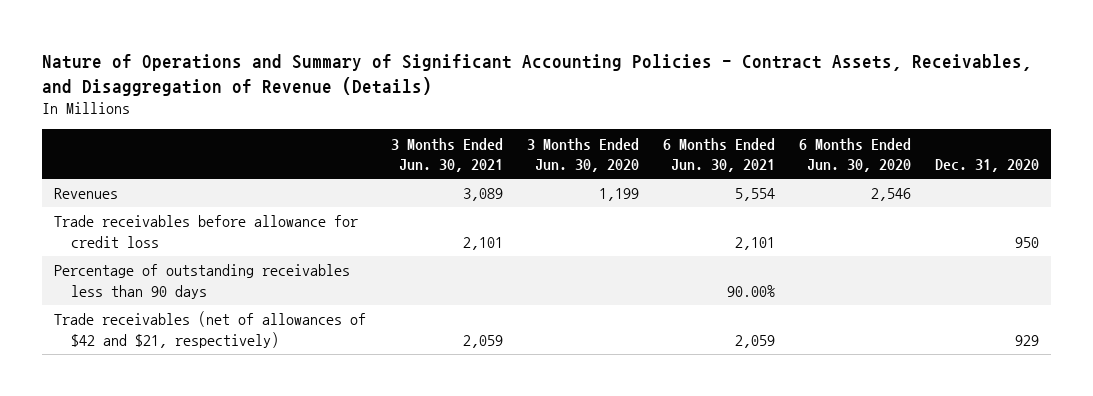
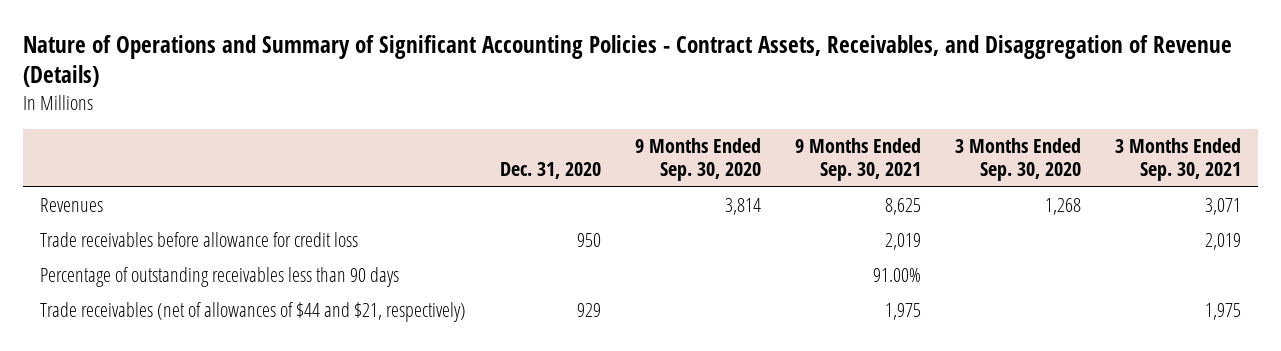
[390,137,503,173] 3 Months Ended Jun. 30, 2021 -> none
[526,137,639,173] 3 Months Ended Jun. 30, 2020 -> none
[662,137,775,173] 6 Months Ended Jun. 30, 2021 -> none
[798,137,911,173] 6 Months Ended Jun. 30, 2020 -> none
none -> [634,138,761,182] 9 Months Ended Sep. 30, 2020
none -> [794,138,921,182] 9 Months Ended Sep. 30, 2021
none -> [955,138,1082,182] 3 Months Ended Sep. 30, 2020
none -> [1115,138,1242,182] 3 Months Ended Sep. 30, 2021
[54,311,367,348] Trade receivables (net of allowances of $42 and $21, respectively) -> [39,302,466,323] Trade receivables (net of allowances of $44 and $21, respectively)

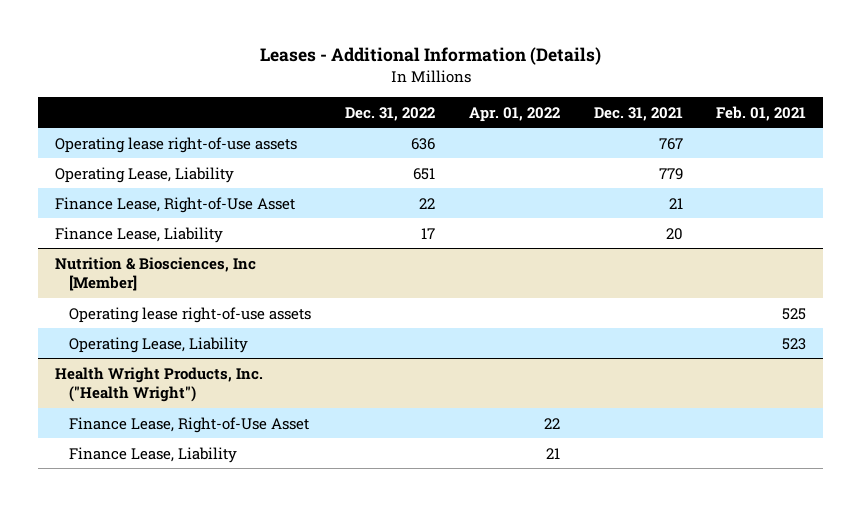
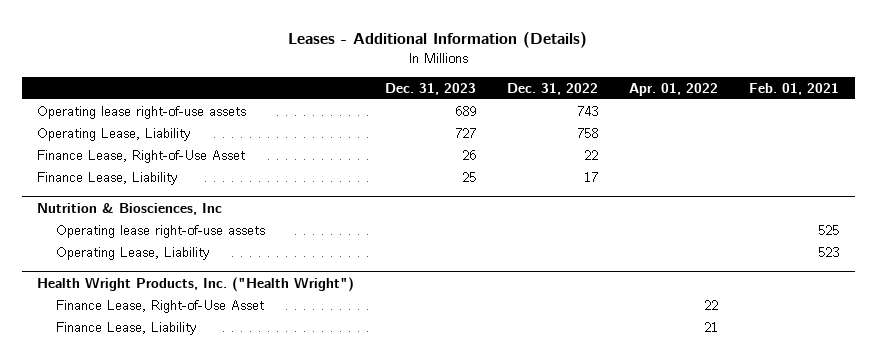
[593,106,683,121] Dec. 31, 2021 -> none
none -> [385,82,477,95] Dec. 31, 2023
[410,137,435,150] 636 -> [577,106,599,117] 743
[412,167,435,180] 651 -> [577,128,599,139] 758
[54,256,256,291] Nutrition & Biosciences, Inc [Member] -> [37,202,223,215] Nutrition & Biosciences, Inc

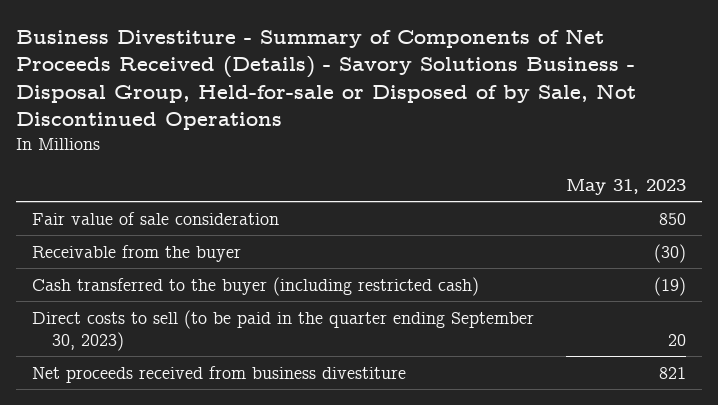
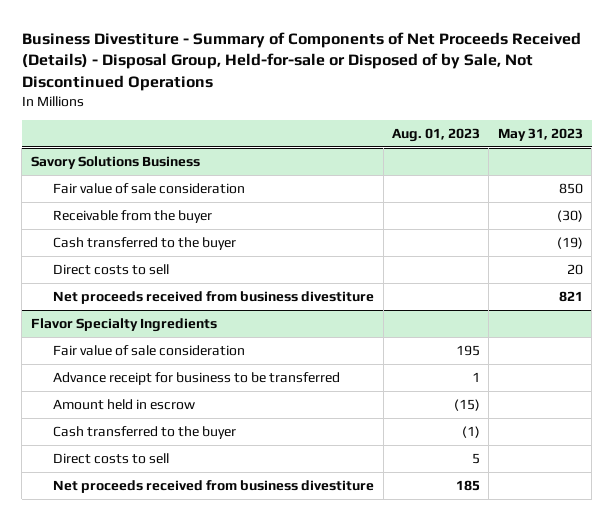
[16,28,637,131] Business Divestiture - Summary of Components of Net Proceeds Received (Details) - Savory Solutions Business - Disposal Group, Held-for-sale or Disposed of by Sale, Not Discontinued Operations -> [21,31,581,92] Business Divestiture - Summary of Components of Net Proceeds Received (Details) - Disposal Group, Held-for-sale or Disposed of by Sale, Not Discontinued Operations
none -> [392,127,481,142] Aug. 01, 2023
none -> [30,155,200,169] Savory Solutions Business
[32,276,480,296] Cash transferred to the buyer (including restricted cash) -> [53,236,237,250] Cash transferred to the buyer
[32,309,535,351] Direct costs to sell (to be paid in the quarter ending September 30, 2023) -> [53,263,170,275] Direct costs to sell
none -> [30,317,217,332] Flavor Specialty Ingredients
none -> [53,344,246,356] Fair value of sale consideration
none -> [53,371,341,385] Advance receipt for business to be transferred
none -> [53,398,196,410] Amount held in escrow
none -> [53,425,237,439] Cash transferred to the buyer
none -> [53,452,170,464] Direct costs to sell
none -> [53,479,375,493] Net proceeds received from business divestiture

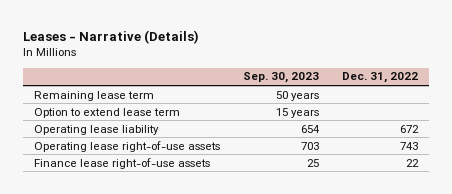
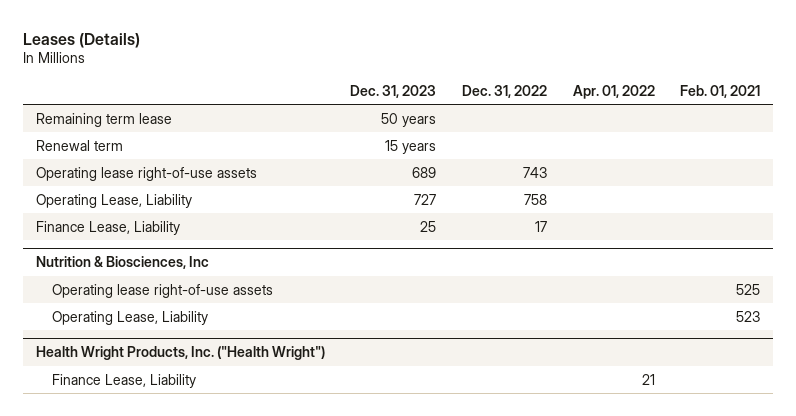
[23,29,200,44] Leases - Narrative (Details) -> [23,32,141,48] Leases (Details)
[243,72,320,84] Sep. 30, 2023 -> none
none -> [350,84,437,98] Dec. 31, 2023
none -> [572,84,655,99] Apr. 01, 2022
none -> [680,84,761,98] Feb. 01, 2021
[34,124,160,135] Operating lease liability -> none
[34,90,155,101] Remaining lease term -> [35,112,172,127] Remaining term lease
[34,107,181,118] Option to extend lease term -> [35,139,123,151] Renewal term
[34,157,211,169] Finance lease right-of-use assets -> none
none -> [35,193,192,208] Operating Lease, Liability
none -> [35,220,180,235] Finance Lease, Liability
none -> [35,256,209,270] Nutrition & Biosciences, Inc
none -> [52,283,274,298] Operating lease right-of-use assets
none -> [52,310,209,325] Operating Lease, Liability
none -> [35,346,325,361] Health Wright Products, Inc. ("Health Wright")
none -> [52,373,197,388] Finance Lease, Liability

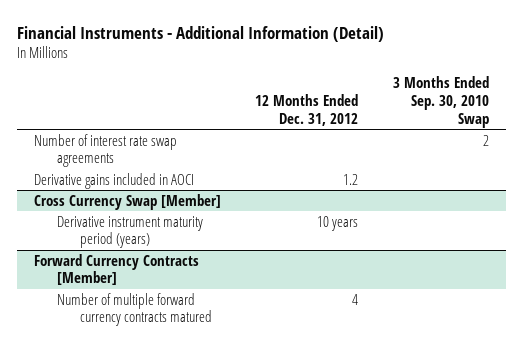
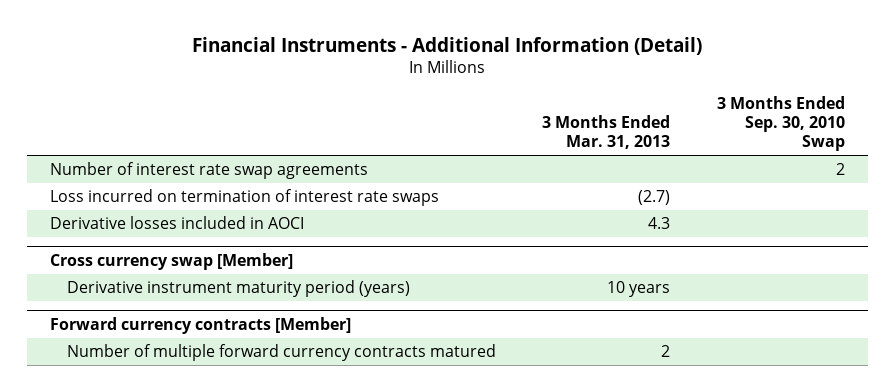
[255,94,359,126] 12 Months Ended Dec. 31, 2012 -> none
none -> [542,115,671,150] 3 Months Ended Mar. 31, 2013
none -> [50,189,440,207] Loss incurred on termination of interest rate swaps
[33,172,194,189] Derivative gains included in AOCI -> [50,216,305,230] Derivative losses included in AOCI
[33,193,221,210] Cross Currency Swap [Member] -> [50,253,294,271] Cross currency swap [Member]
[33,253,199,286] Forward Currency Contracts [Member] -> [50,317,352,335] Forward currency contracts [Member]

